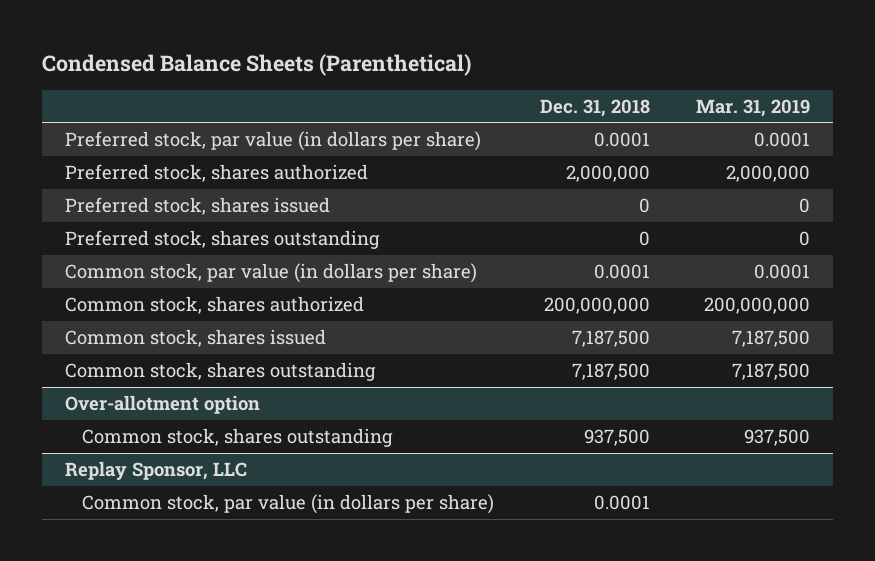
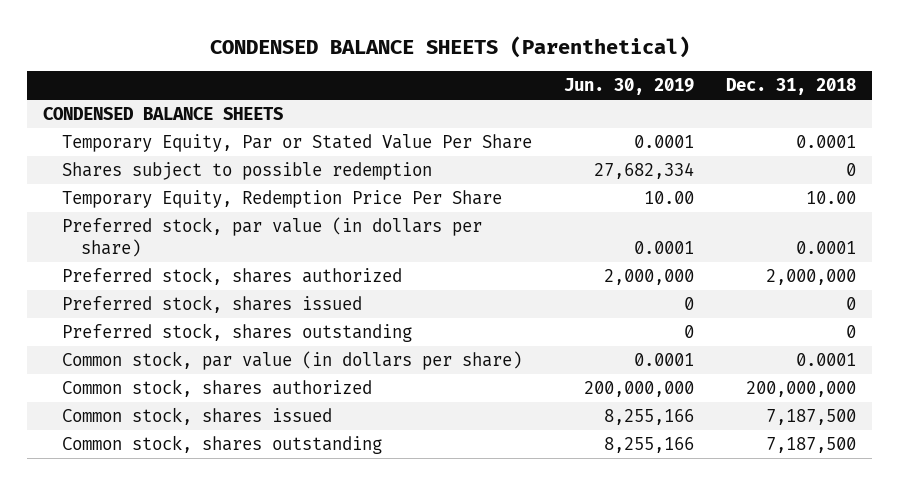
[42,54,472,77] Condensed Balance Sheets (Parenthetical) -> [209,35,690,58] CONDENSED BALANCE SHEETS (Parenthetical)
[695,98,810,117] Mar. 31, 2019 -> none
none -> [564,78,695,96] Jun. 30, 2019
none -> [42,107,283,121] CONDENSED BALANCE SHEETS
none -> [62,134,533,153] Temporary Equity, Par or Stated Value Per Share
none -> [62,162,433,181] Shares subject to possible redemption
none -> [62,190,503,209] Temporary Equity, Redemption Price Per Share
[65,394,261,414] Over-allotment option -> none
[82,427,394,447] Common stock, shares outstanding -> none
[65,460,248,480] Replay Sponsor, LLC -> none
[82,493,495,514] Common stock, par value (in dollars per share) -> none

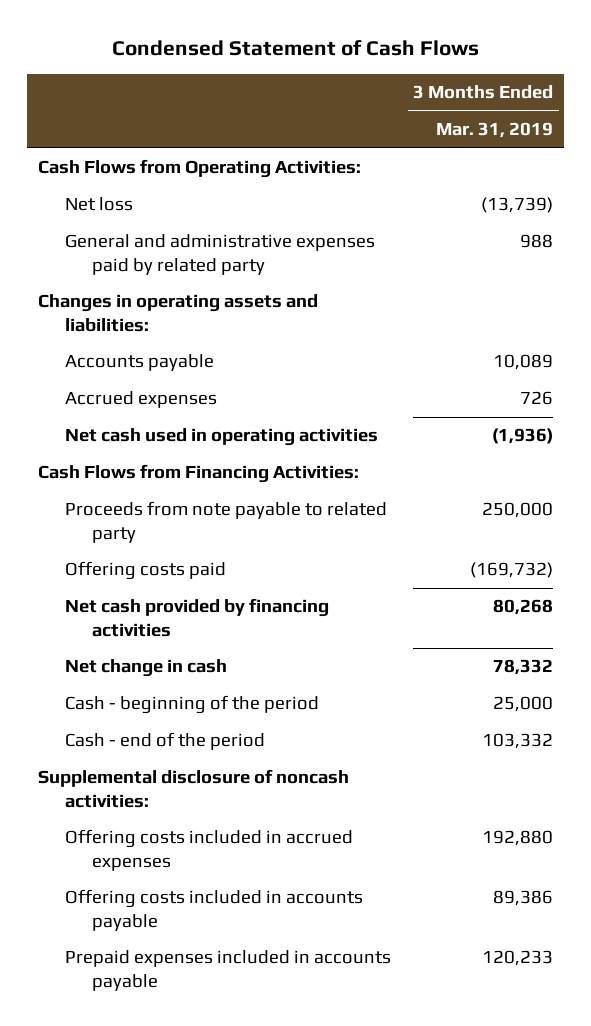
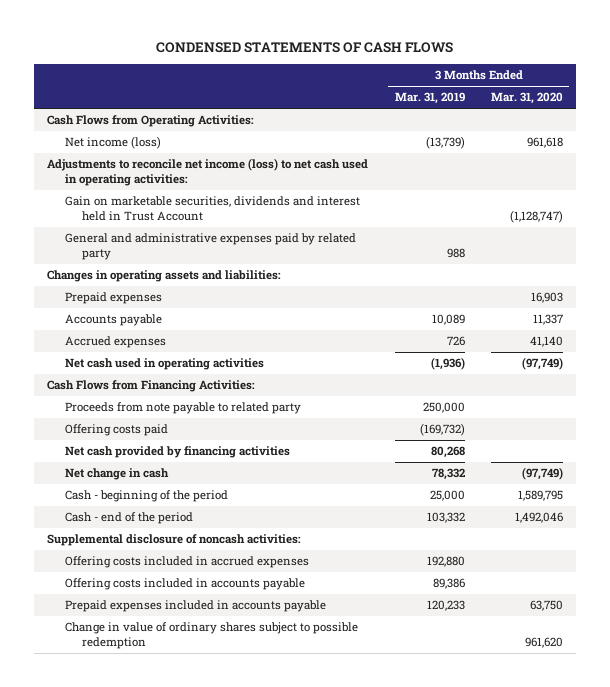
[111,40,479,57] Condensed Statement of Cash Flows -> [156,42,454,54] CONDENSED STATEMENTS OF CASH FLOWS
none -> [490,92,563,105] Mar. 31, 2020
[65,197,134,212] Net loss -> [64,136,161,150] Net income (loss)
none -> [47,158,369,187] Adjustments to reconcile net income (loss) to net cash used in operating activities:
none -> [64,196,360,222] Gain on marketable securities, dividends and interest held in Trust Account
none -> [64,292,162,305] Prepaid expenses
none -> [64,622,358,650] Change in value of ordinary shares subject to possible redemption

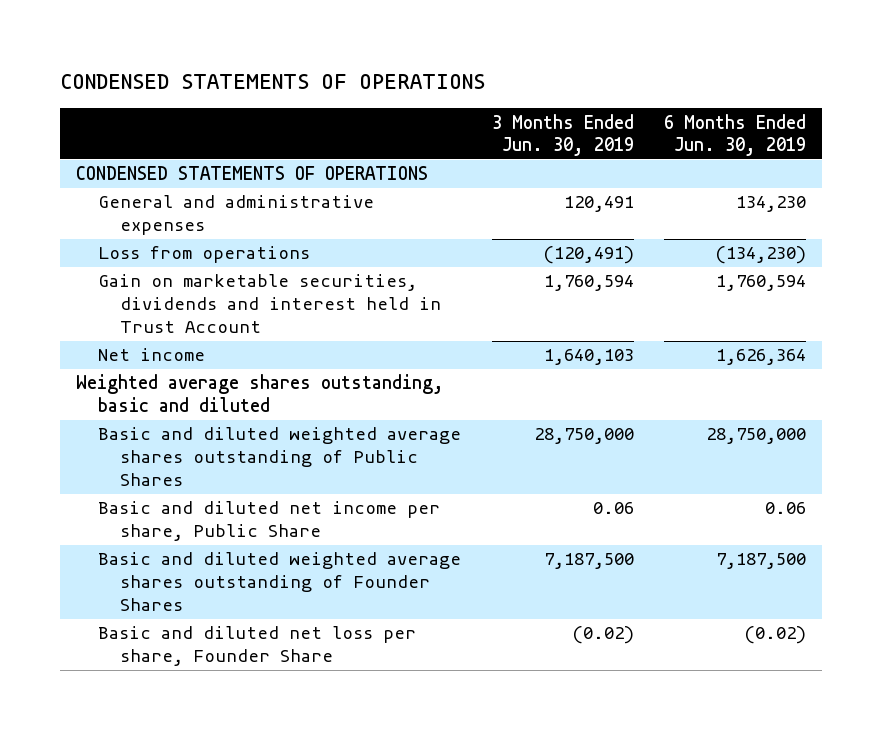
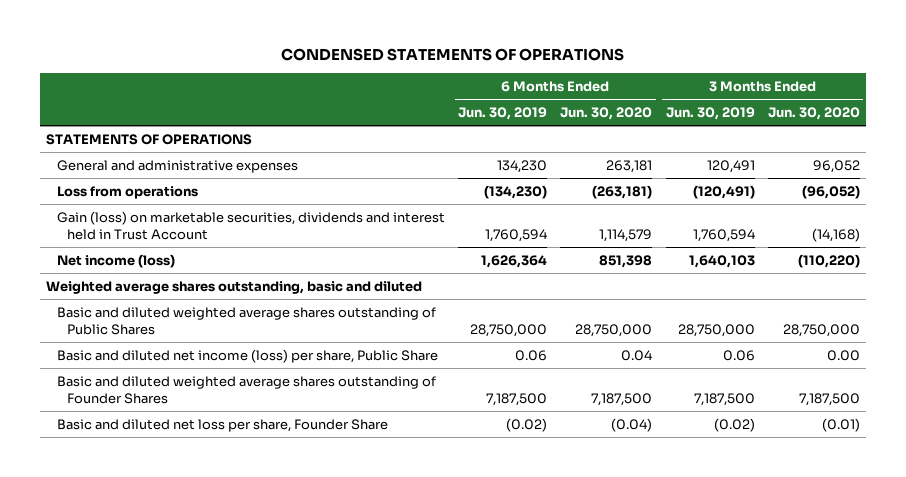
none -> [560,107,653,121] Jun. 30, 2020
none -> [767,107,860,121] Jun. 30, 2020
[75,166,428,181] CONDENSED STATEMENTS OF OPERATIONS -> [46,133,253,145] STATEMENTS OF OPERATIONS
[97,274,441,334] Gain on marketable securities, dividends and interest held in Trust Account -> [56,210,445,240] Gain (loss) on marketable securities, dividends and interest held in Trust Account
[97,348,205,362] Net income -> [56,253,175,268] Net income (loss)
[97,501,440,542] Basic and diluted net income per share, Public Share -> [56,348,438,363] Basic and diluted net income (loss) per share, Public Share

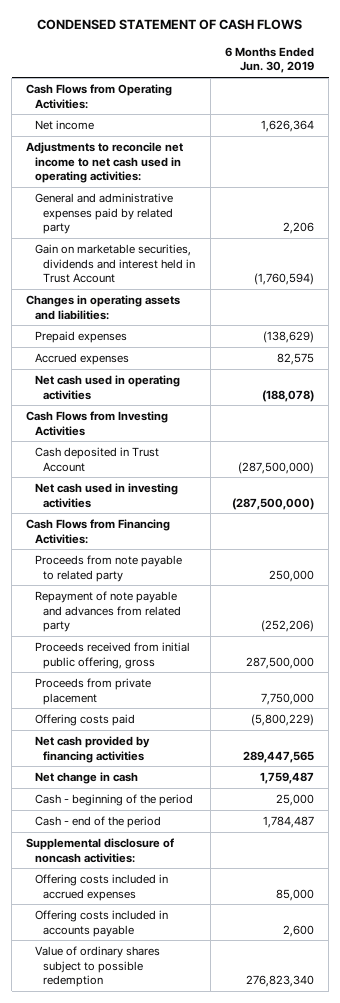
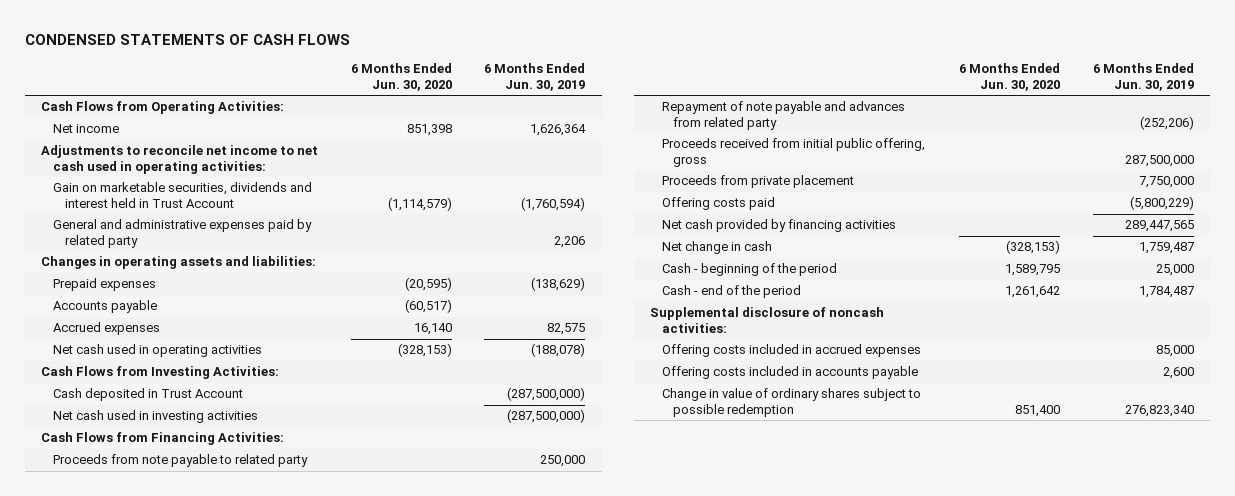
[37,19,303,31] CONDENSED STATEMENT OF CASH FLOWS -> [25,34,351,46] CONDENSED STATEMENTS OF CASH FLOWS
none -> [350,63,452,92] 6 Months Ended Jun. 30, 2020
[34,192,174,235] General and administrative expenses paid by related party -> [52,219,312,249] General and administrative expenses paid by related party
none -> [52,300,157,314] Accounts payable
[26,410,169,436] Cash Flows from Investing Activities -> [41,366,280,380] Cash Flows from Investing Activities:
[34,945,160,988] Value of ordinary shares subject to possible redemption -> [661,388,921,418] Change in value of ordinary shares subject to possible redemption

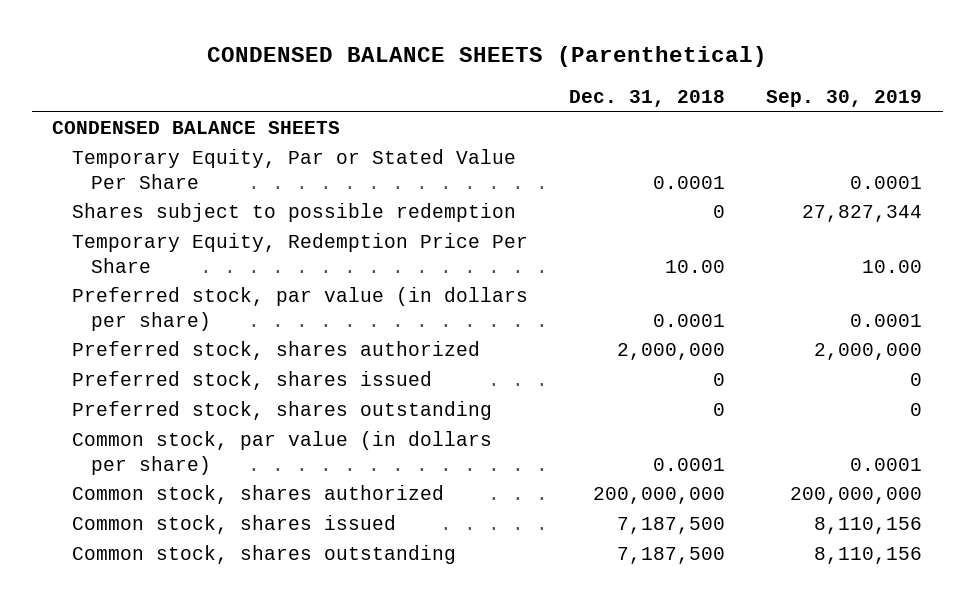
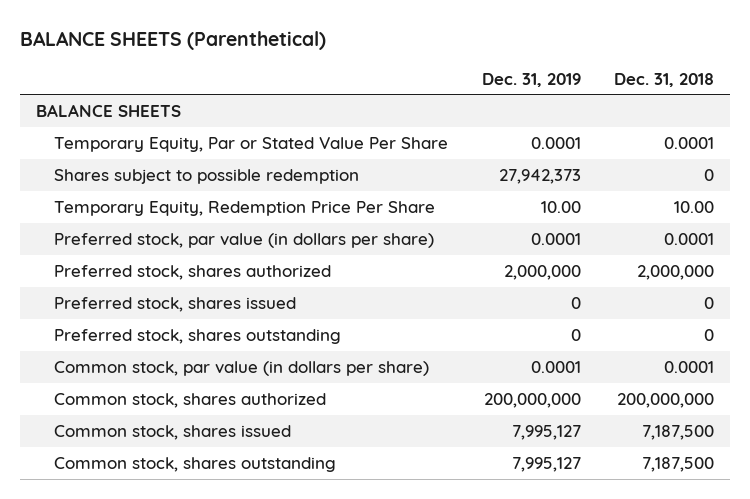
[207,46,768,68] CONDENSED BALANCE SHEETS (Parenthetical) -> [19,30,326,50] BALANCE SHEETS (Parenthetical)
[765,90,922,108] Sep. 30, 2019 -> none
none -> [481,72,581,87] Dec. 31, 2019
[52,121,341,135] CONDENSED BALANCE SHEETS -> [36,103,182,117] BALANCE SHEETS

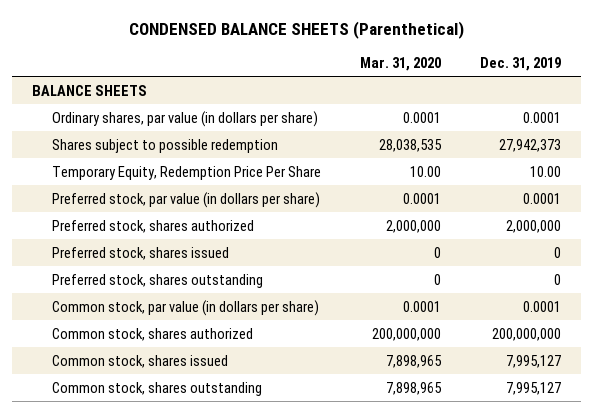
[19,30,326,50] BALANCE SHEETS (Parenthetical) -> [128,21,464,40] CONDENSED BALANCE SHEETS (Parenthetical)
[613,72,714,87] Dec. 31, 2018 -> none
none -> [359,57,441,72] Mar. 31, 2020
[54,136,449,152] Temporary Equity, Par or Stated Value Per Share -> [51,110,318,127] Ordinary shares, par value (in dollars per share)

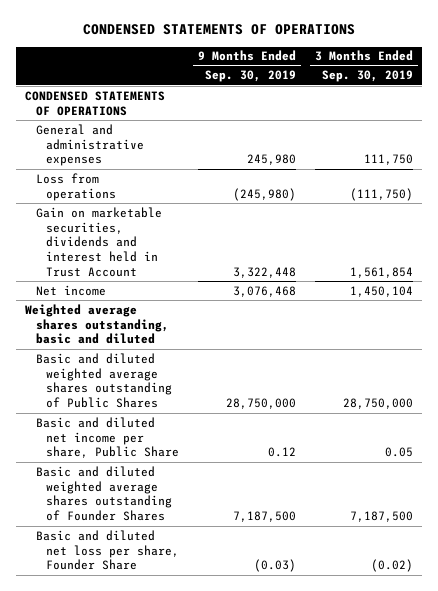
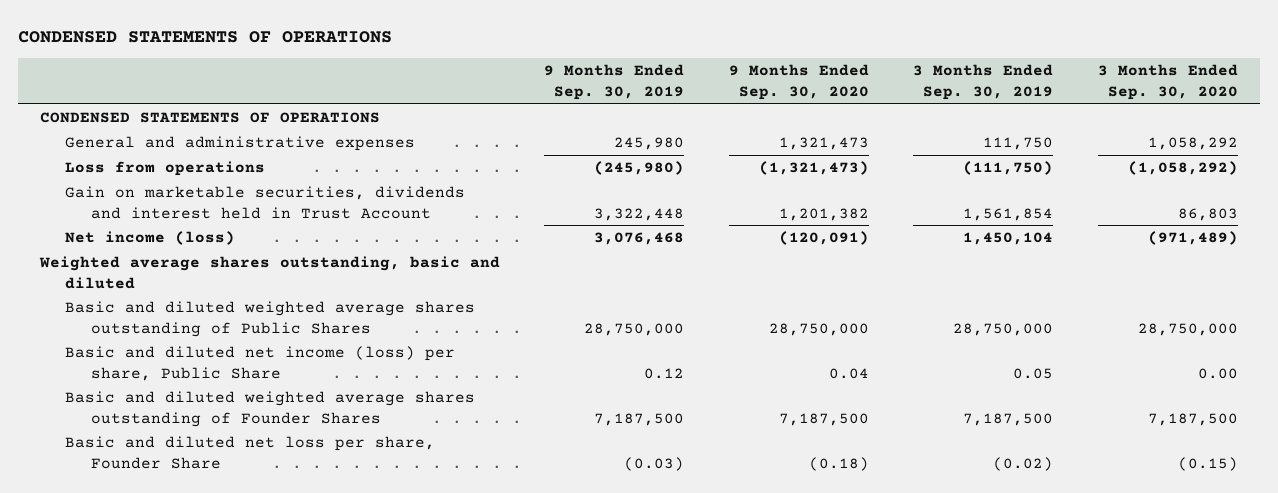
none -> [728,64,869,100] 9 Months Ended Sep. 30, 2020
none -> [1097,64,1238,100] 3 Months Ended Sep. 30, 2020
[35,284,106,296] Net income -> [65,230,236,245] Net income (loss)
[35,416,180,459] Basic and diluted net income per share, Public Share -> [65,345,456,381] Basic and diluted net income (loss) per share, Public Share

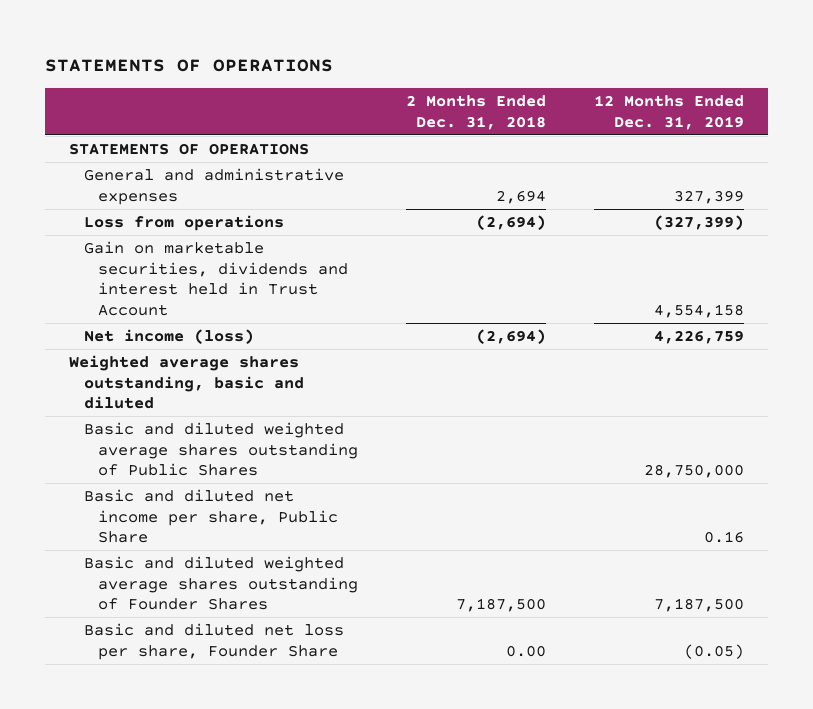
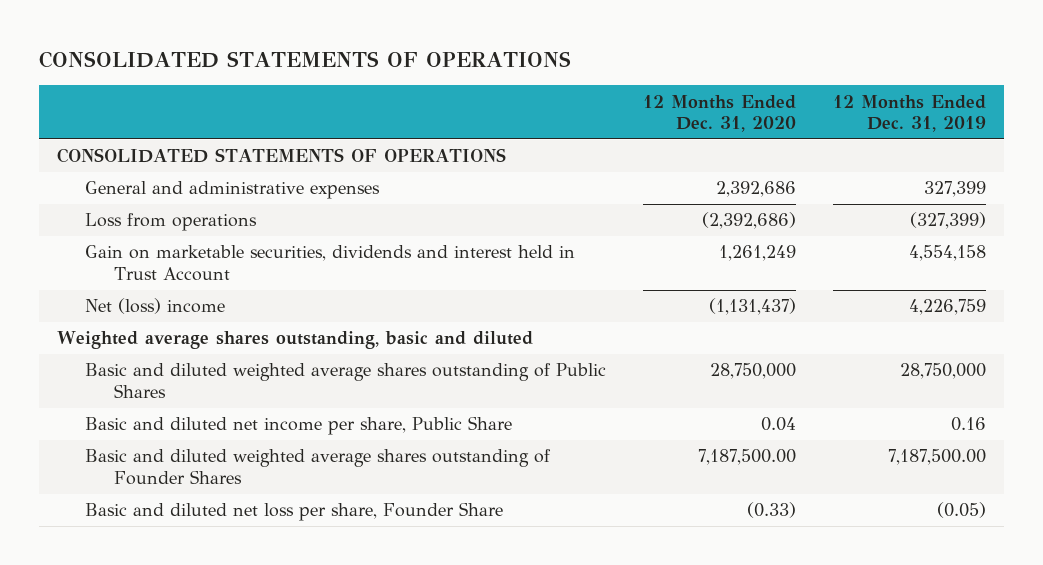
[45,59,334,73] STATEMENTS OF OPERATIONS -> [38,51,571,69] CONSOLIDATED STATEMENTS OF OPERATIONS
[405,95,546,130] 2 Months Ended Dec. 31, 2018 -> none
none -> [642,94,796,133] 12 Months Ended Dec. 31, 2020
[69,142,310,155] STATEMENTS OF OPERATIONS -> [57,148,507,164] CONSOLIDATED STATEMENTS OF OPERATIONS
[83,328,254,344] Net income (loss) -> [85,298,226,315] Net (loss) income
[653,598,744,613] 7,187,500 -> [887,449,986,466] 7,187,500.00

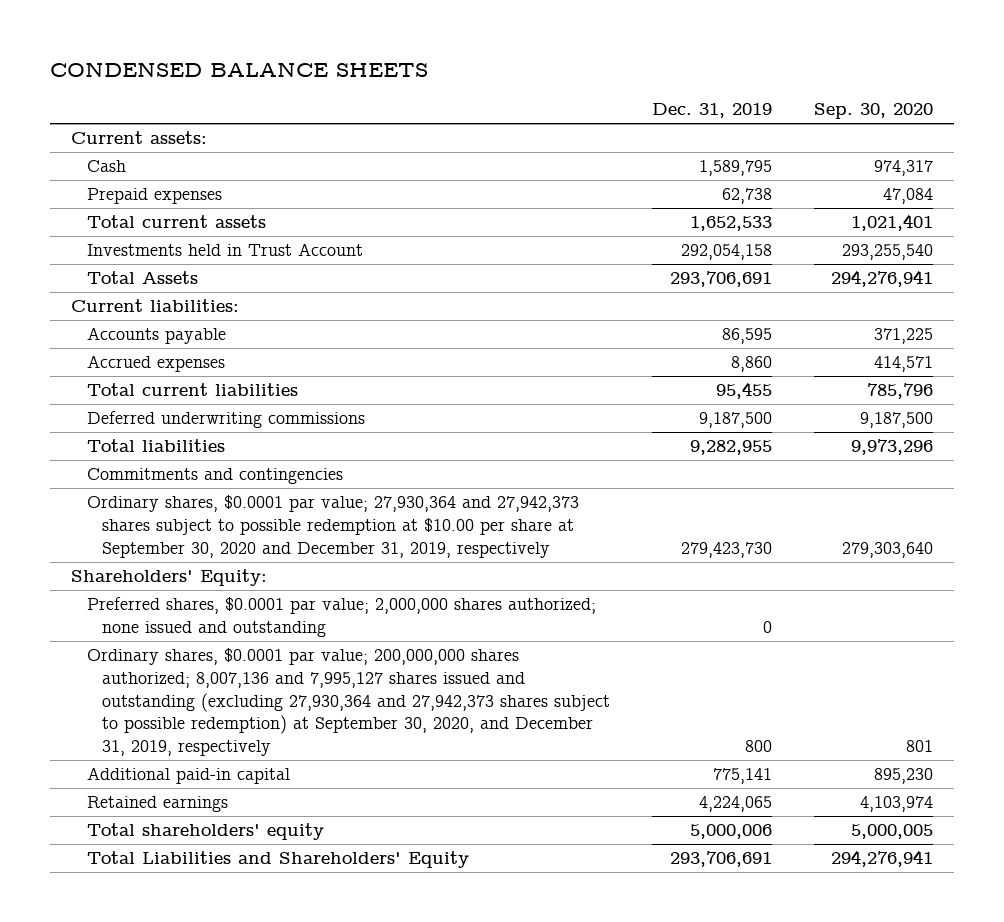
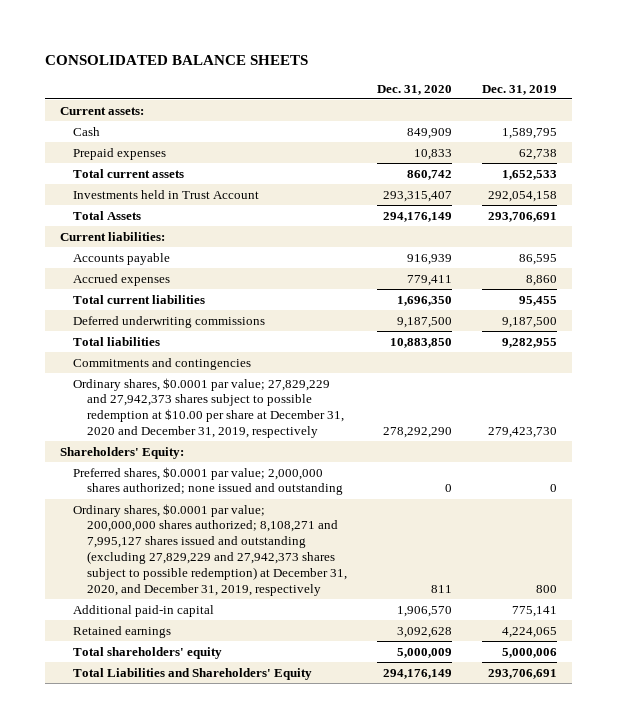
[49,62,428,78] CONDENSED BALANCE SHEETS -> [44,55,308,66] CONSOLIDATED BALANCE SHEETS
[813,103,933,120] Sep. 30, 2020 -> none
none -> [377,84,453,95] Dec. 31, 2020
[86,495,579,558] Ordinary shares, $0.0001 par value; 27,930,364 and 27,942,373 shares subject to possible redemption at $10.00 per share at September 30, 2020 and December 31, 2019, respectively -> [73,377,344,439] Ordinary shares, $0.0001 par value; 27,829,229 and 27,942,373 shares subject to possible redemption at $10.00 per share at December 31, 2020 and December 31, 2019, respectively
[86,648,611,756] Ordinary shares, $0.0001 par value; 200,000,000 shares authorized; 8,007,136 and 7,995,127 shares issued and outstanding (excluding 27,930,364 and 27,942,373 shares subject to possible redemption) at September 30, 2020, and December 31, 2019, respectively -> [73,503,347,596] Ordinary shares, $0.0001 par value; 200,000,000 shares authorized; 8,108,271 and 7,995,127 shares issued and outstanding (excluding 27,829,229 and 27,942,373 shares subject to possible redemption) at December 31, 2020, and December 31, 2019, respectively

